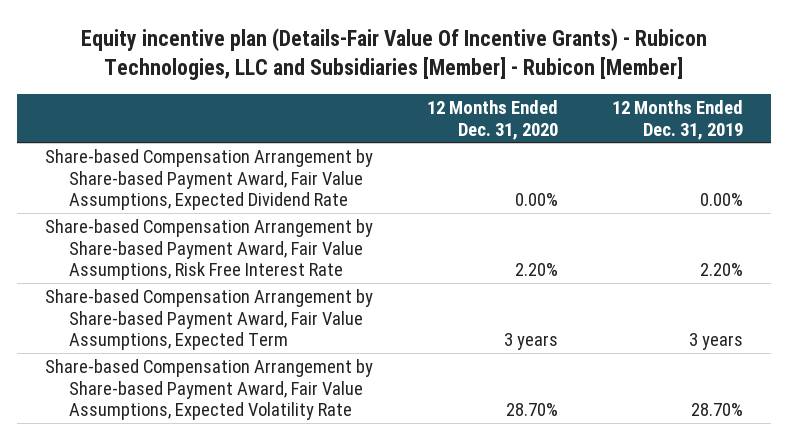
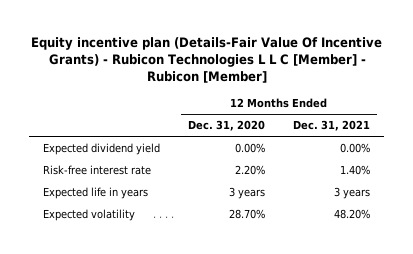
[81,28,708,81] Equity incentive plan (Details-Fair Value Of Incentive Grants) - Rubicon Technologies, LLC and Subsidiaries [Member] - Rubicon [Member] -> [30,36,382,84] Equity incentive plan (Details-Fair Value Of Incentive Grants) - Rubicon Technologies L L C [Member] - Rubicon [Member]
[612,99,744,140] 12 Months Ended Dec. 31, 2019 -> none
none -> [293,120,371,132] Dec. 31, 2021
[44,148,373,211] Share-based Compensation Arrangement by Share-based Payment Award, Fair Value Assumptions, Expected Dividend Rate -> [43,143,161,156] Expected dividend yield
[44,218,373,281] Share-based Compensation Arrangement by Share-based Payment Award, Fair Value Assumptions, Risk Free Interest Rate -> [43,165,152,176] Risk-free interest rate
[44,288,373,351] Share-based Compensation Arrangement by Share-based Payment Award, Fair Value Assumptions, Expected Term -> [43,187,149,200] Expected life in years
[44,358,373,421] Share-based Compensation Arrangement by Share-based Payment Award, Fair Value Assumptions, Expected Volatility Rate -> [43,209,136,222] Expected volatility

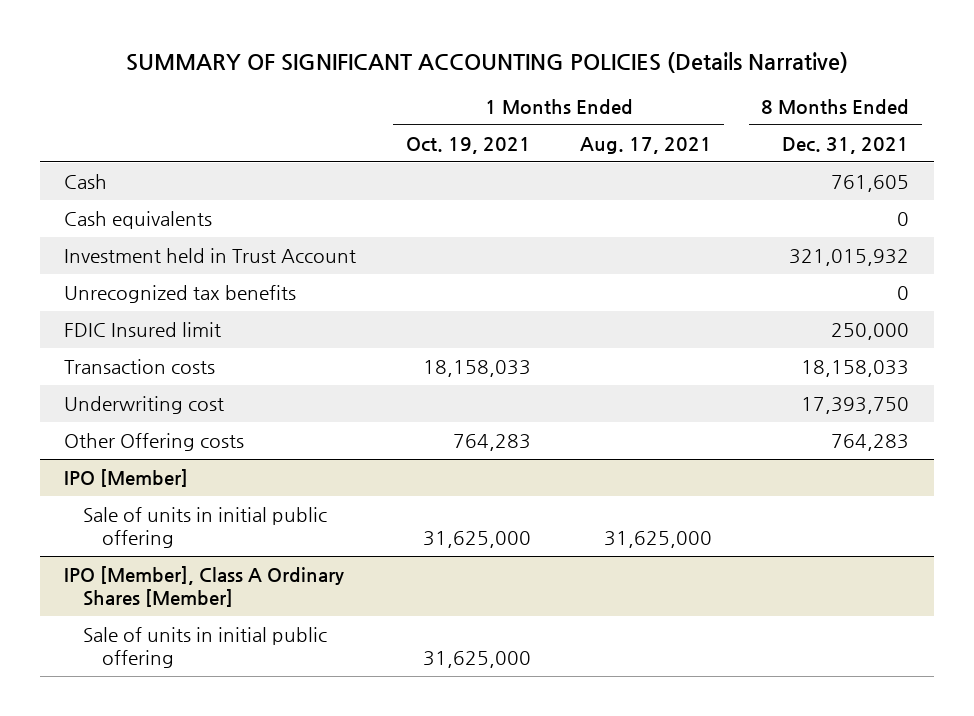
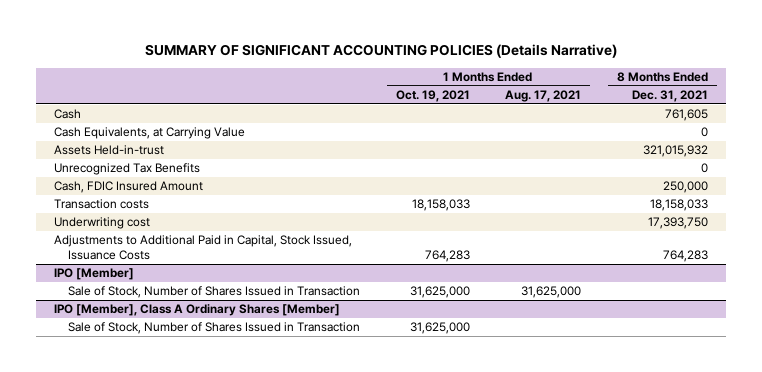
[64,210,213,229] Cash equivalents -> [54,127,246,140] Cash Equivalents, at Carrying Value
[64,247,357,263] Investment held in Trust Account -> [54,145,165,156] Assets Held-in-trust
[64,284,297,303] Unrecognized tax benefits -> [54,163,201,176] Unrecognized Tax Benefits
[64,321,222,337] FDIC Insured limit -> [54,181,204,194] Cash, FDIC Insured Amount
[64,432,245,451] Other Offering costs -> [54,235,353,260] Adjustments to Additional Paid in Capital, Stock Issued, Issuance Costs
[83,506,328,549] Sale of units in initial public offering -> [67,286,360,299] Sale of Stock, Number of Shares Issued in Transaction
[83,626,328,669] Sale of units in initial public offering -> [67,322,360,335] Sale of Stock, Number of Shares Issued in Transaction

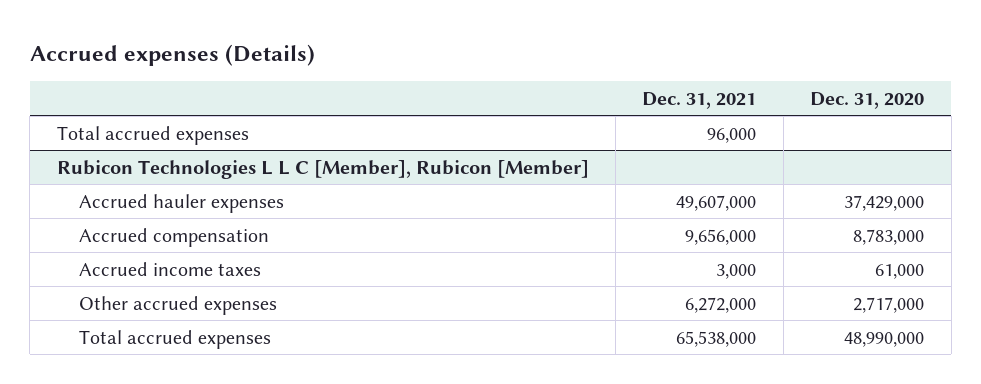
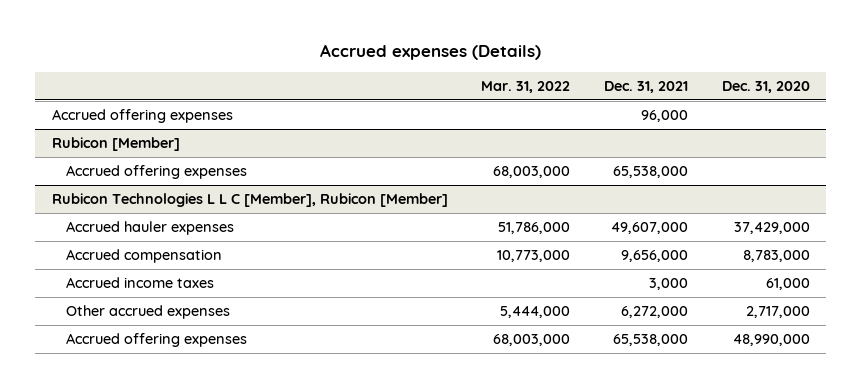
none -> [481,80,571,93] Mar. 31, 2022
[56,125,249,145] Total accrued expenses -> [51,108,233,123] Accrued offering expenses
none -> [51,136,180,151] Rubicon [Member]
none -> [66,164,248,179] Accrued offering expenses
[78,329,271,349] Total accrued expenses -> [66,332,248,347] Accrued offering expenses

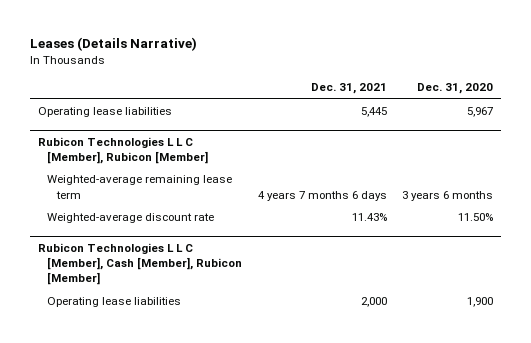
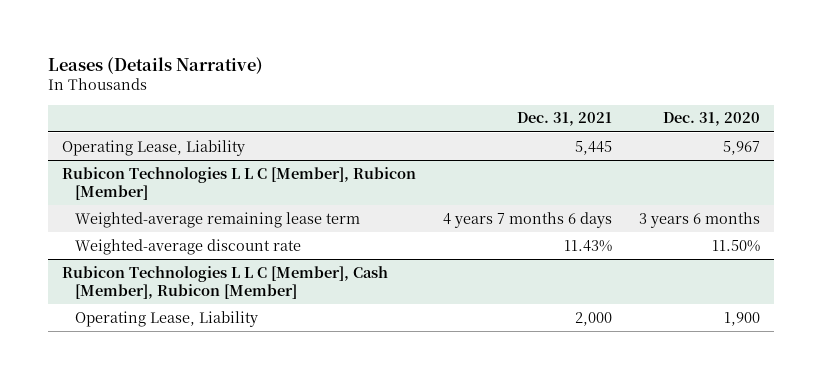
[37,107,172,118] Operating lease liabilities -> [61,139,245,156] Operating Lease, Liability
[47,297,182,308] Operating lease liabilities -> [74,310,258,327] Operating Lease, Liability

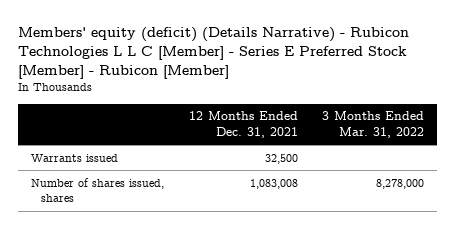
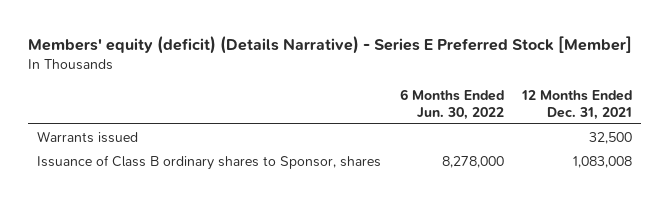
[18,27,410,80] Members' equity (deficit) (Details Narrative) - Rubicon Technologies L L C [Member] - Series E Preferred Stock [Member] - Rubicon [Member] -> [28,36,633,55] Members' equity (deficit) (Details Narrative) - Series E Preferred Stock [Member]
[322,111,425,138] 3 Months Ended Mar. 31, 2022 -> none
none -> [399,89,504,120] 6 Months Ended Jun. 30, 2022
[30,177,164,203] Number of shares issued, shares -> [37,154,382,170] Issuance of Class B ordinary shares to Sponsor, shares

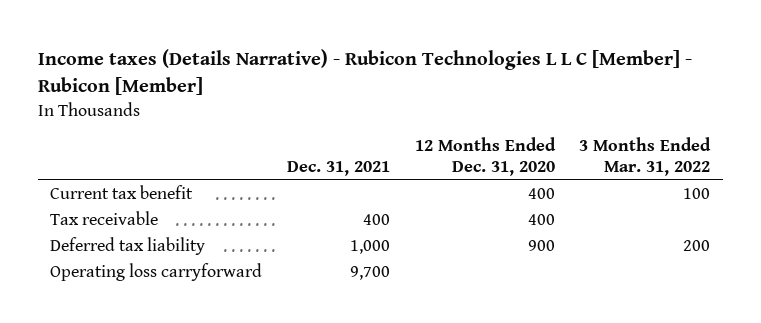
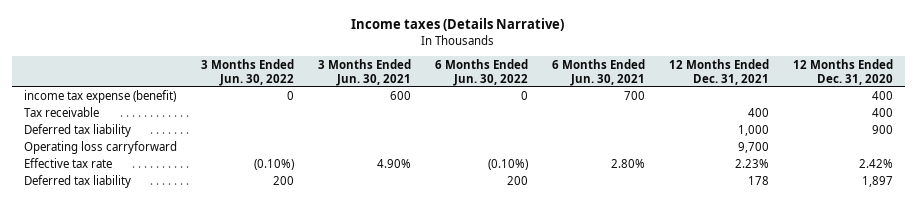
[38,49,693,96] Income taxes (Details Narrative) - Rubicon Technologies L L C [Member] - Rubicon [Member] -> [351,18,565,32] Income taxes (Details Narrative)
[287,161,391,177] Dec. 31, 2021 -> none
[579,137,712,177] 3 Months Ended Mar. 31, 2022 -> none
none -> [200,58,294,86] 3 Months Ended Jun. 30, 2022
none -> [317,58,411,86] 3 Months Ended Jun. 30, 2021
none -> [434,58,528,86] 6 Months Ended Jun. 30, 2022
none -> [552,58,646,86] 6 Months Ended Jun. 30, 2021
none -> [669,58,770,85] 12 Months Ended Dec. 31, 2021
[50,185,194,200] Current tax benefit -> [23,90,176,104] income tax expense (benefit)
none -> [23,158,112,169] Effective tax rate
none -> [23,175,131,189] Deferred tax liability

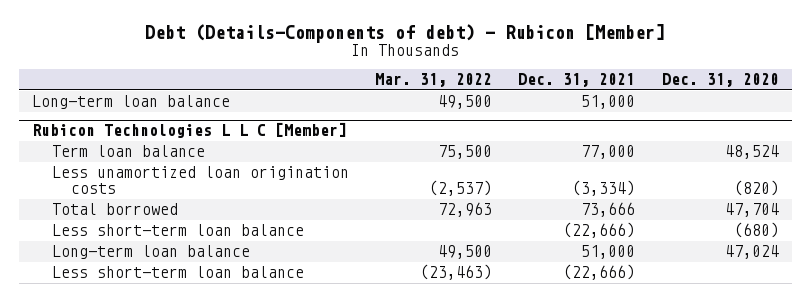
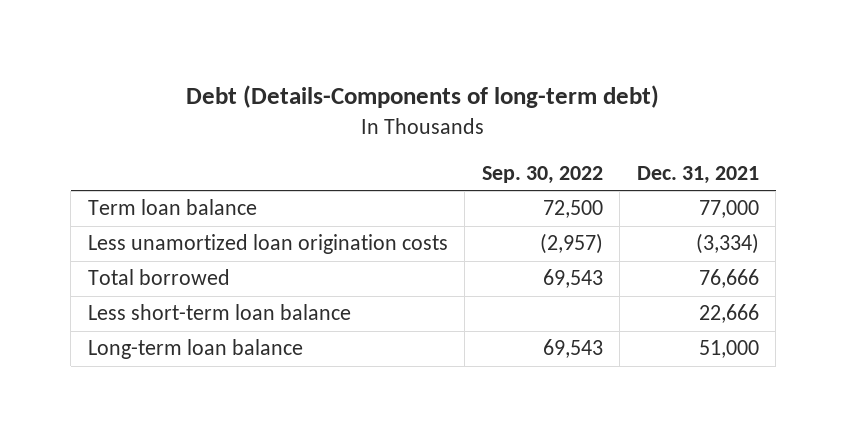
[145,23,666,43] Debt (Details-Components of debt) - Rubicon [Member] -> [186,85,660,109] Debt (Details-Components of long-term debt)
[375,73,493,88] Mar. 31, 2022 -> none
[661,73,779,88] Dec. 31, 2020 -> none
none -> [481,166,603,185] Sep. 30, 2022
[32,95,231,110] Long-term loan balance -> none
[32,122,348,139] Rubicon Technologies L L C [Member] -> none
[581,202,636,218] 73,666 -> [698,269,759,289] 76,666
[563,222,636,239] (22,666) -> [698,304,759,324] 22,666
[51,266,304,279] Less short-term loan balance -> none

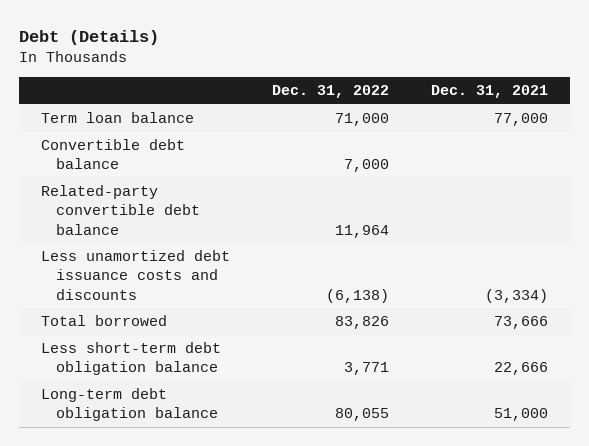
[186,85,660,109] Debt (Details-Components of long-term debt) -> [19,30,160,46] Debt (Details)
[481,166,603,185] Sep. 30, 2022 -> none
none -> [271,85,389,99] Dec. 31, 2022
none -> [40,139,185,170] Convertible debt balance
none -> [40,185,201,235] Related-party convertible debt balance
[87,234,448,255] Less unamortized loan origination costs -> [40,250,230,300] Less unamortized debt issuance costs and discounts
[698,269,759,289] 76,666 -> [494,316,549,330] 73,666
[87,304,351,321] Less short-term loan balance -> [40,342,221,376] Less short-term debt obligation balance
[87,339,303,360] Long-term loan balance -> [40,388,219,422] Long-term debt obligation balance

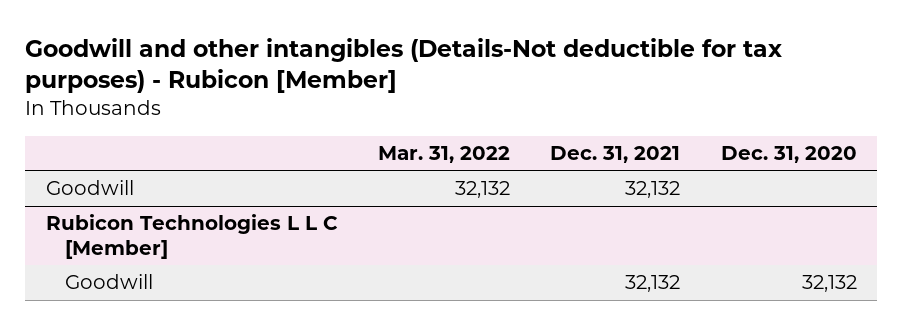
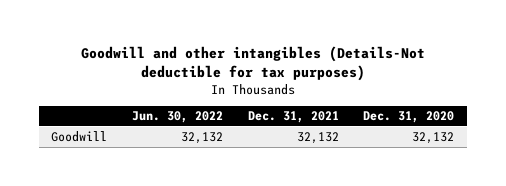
[25,37,783,94] Goodwill and other intangibles (Details-Not deductible for tax purposes) - Rubicon [Member] -> [80,45,425,81] Goodwill and other intangibles (Details-Not deductible for tax purposes)
[377,146,510,164] Mar. 31, 2022 -> none
none -> [131,111,223,124] Jun. 30, 2022
[45,180,134,196] Goodwill -> none
[45,214,338,259] Rubicon Technologies L L C [Member] -> none

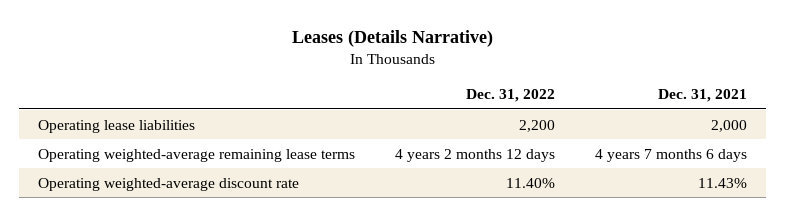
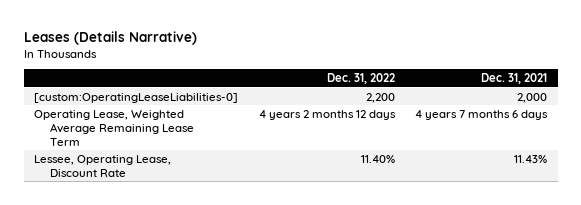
[38,119,196,133] Operating lease liabilities -> [33,92,238,103] [custom:OperatingLeaseLiabilities-0]
[38,148,356,162] Operating weighted-average remaining lease terms -> [33,109,195,146] Operating Lease, Weighted Average Remaining Lease Term
[38,177,300,191] Operating weighted-average discount rate -> [33,154,171,177] Lessee, Operating Lease, Discount Rate

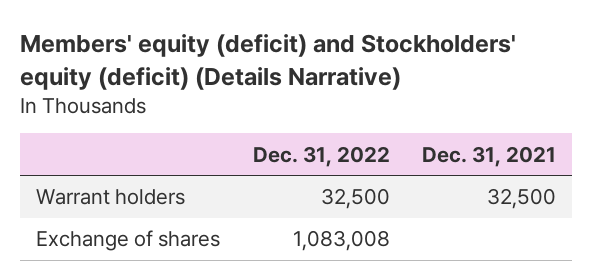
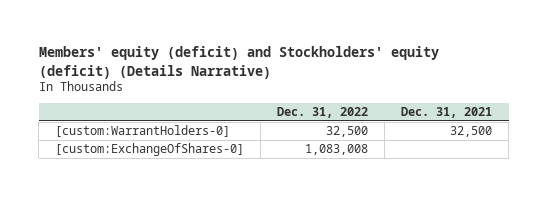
[36,189,186,206] Warrant holders -> [55,125,231,138] [custom:WarrantHolders-0]
[36,230,221,252] Exchange of shares -> [55,143,245,157] [custom:ExchangeOfShares-0]

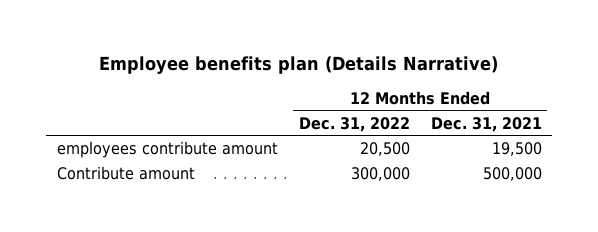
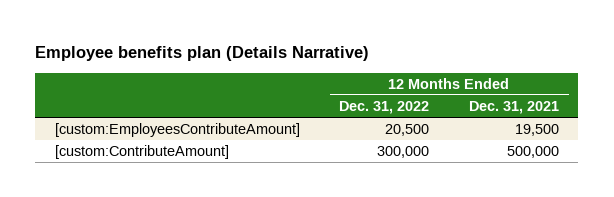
[56,140,278,158] employees contribute amount -> [55,123,301,138] [custom:EmployeesContributeAmount]
[56,165,195,180] Contribute amount -> [55,145,230,160] [custom:ContributeAmount]

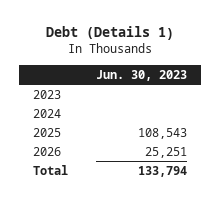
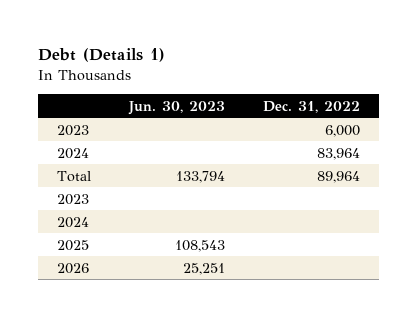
none -> [262,100,360,113] Dec. 31, 2022
[33,164,69,175] Total -> [56,170,91,182] Total
none -> [56,193,89,205] 2023
none -> [56,216,89,228] 2024

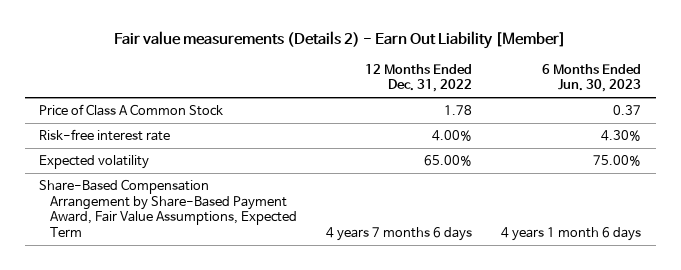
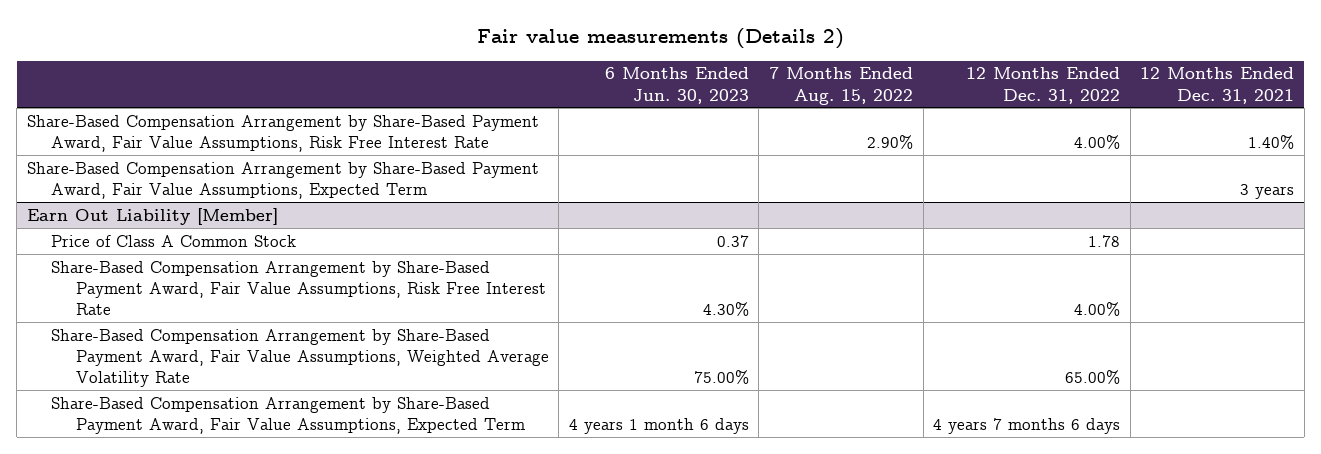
[114,31,567,50] Fair value measurements (Details 2) - Earn Out Liability [Member] -> [476,28,844,50] Fair value measurements (Details 2)
none -> [768,67,913,105] 7 Months Ended Aug. 15, 2022
none -> [1140,67,1295,104] 12 Months Ended Dec. 31, 2021
none -> [26,114,539,152] Share-Based Compensation Arrangement by Share-Based Payment Award, Fair Value Assumptions, Risk Free Interest Rate
none -> [26,161,539,199] Share-Based Compensation Arrangement by Share-Based Payment Award, Fair Value Assumptions, Expected Term
none -> [26,207,278,225] Earn Out Liability [Member]
[39,129,171,142] Risk-free interest rate -> [51,260,546,316] Share-Based Compensation Arrangement by Share-Based Payment Award, Fair Value Assumptions, Risk Free Interest Rate
[39,155,150,170] Expected volatility -> [51,328,549,388] Share-Based Compensation Arrangement by Share-Based Payment Award, Fair Value Assumptions, Weighted Average Volatility Rate

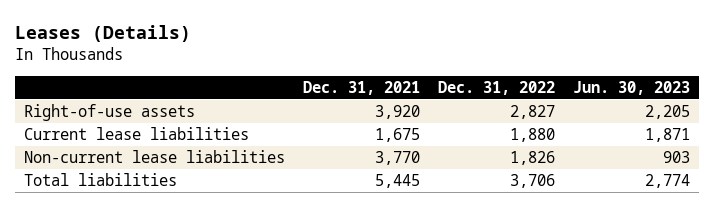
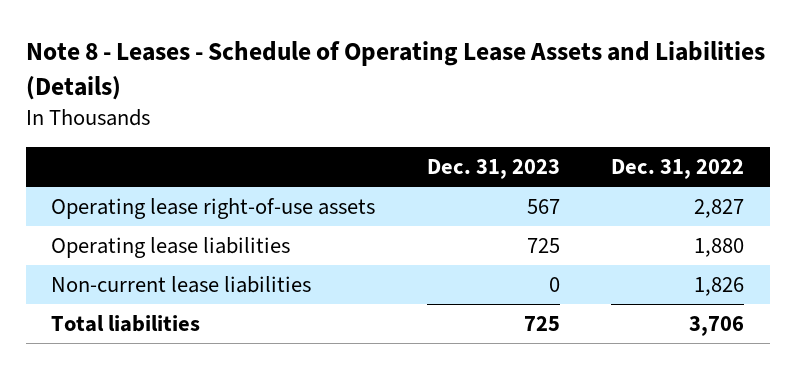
[15,25,192,43] Leases (Details) -> [25,41,765,100] Note 8 - Leases - Schedule of Operating Lease Assets and Liabilities (Details)
[303,80,421,95] Dec. 31, 2021 -> none
[573,80,691,95] Jun. 30, 2023 -> none
none -> [426,159,560,180] Dec. 31, 2023
[24,104,196,122] Right-of-use assets -> [51,197,376,219] Operating lease right-of-use assets
[24,127,250,141] Current lease liabilities -> [51,236,291,258] Operating lease liabilities

